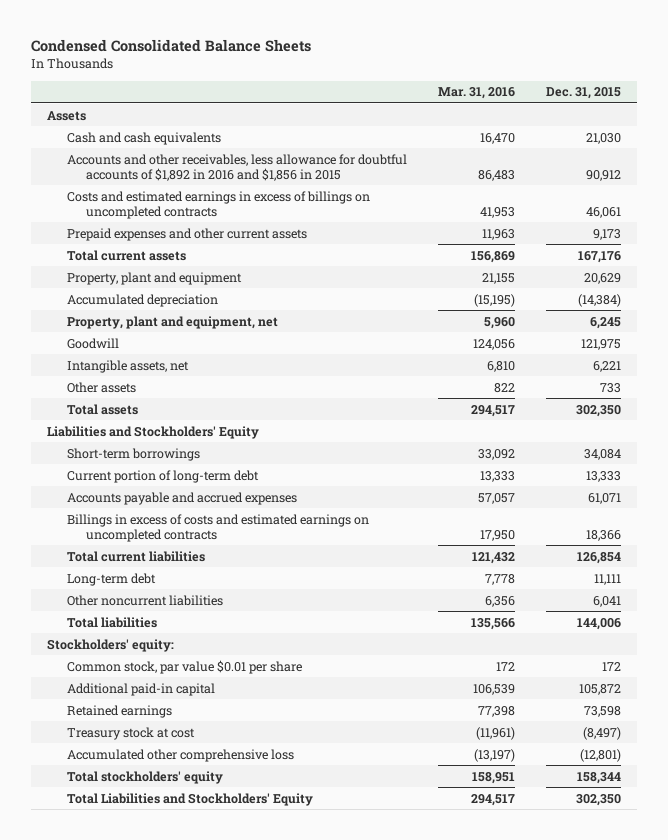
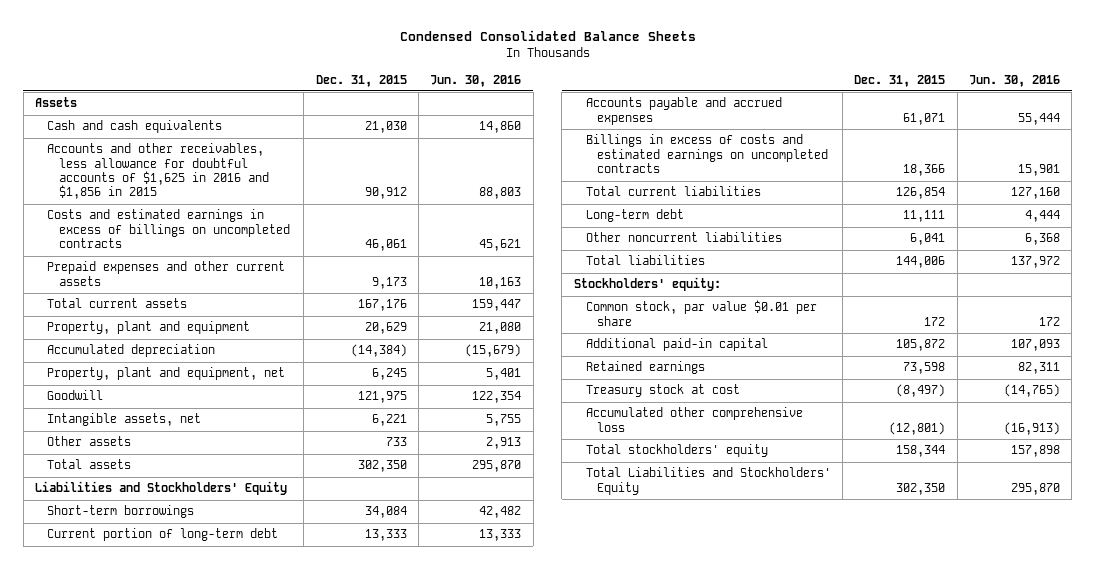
[437,87,515,100] Mar. 31, 2016 -> none
none -> [430,74,522,87] Jun. 30, 2016
[66,153,407,181] Accounts and other receivables, less allowance for doubtful accounts of $1,892 in 2016 and $1,856 in 2015 -> [46,143,269,200] Accounts and other receivables, less allowance for doubtful accounts of $1,625 in 2016 and $1,856 in 2015

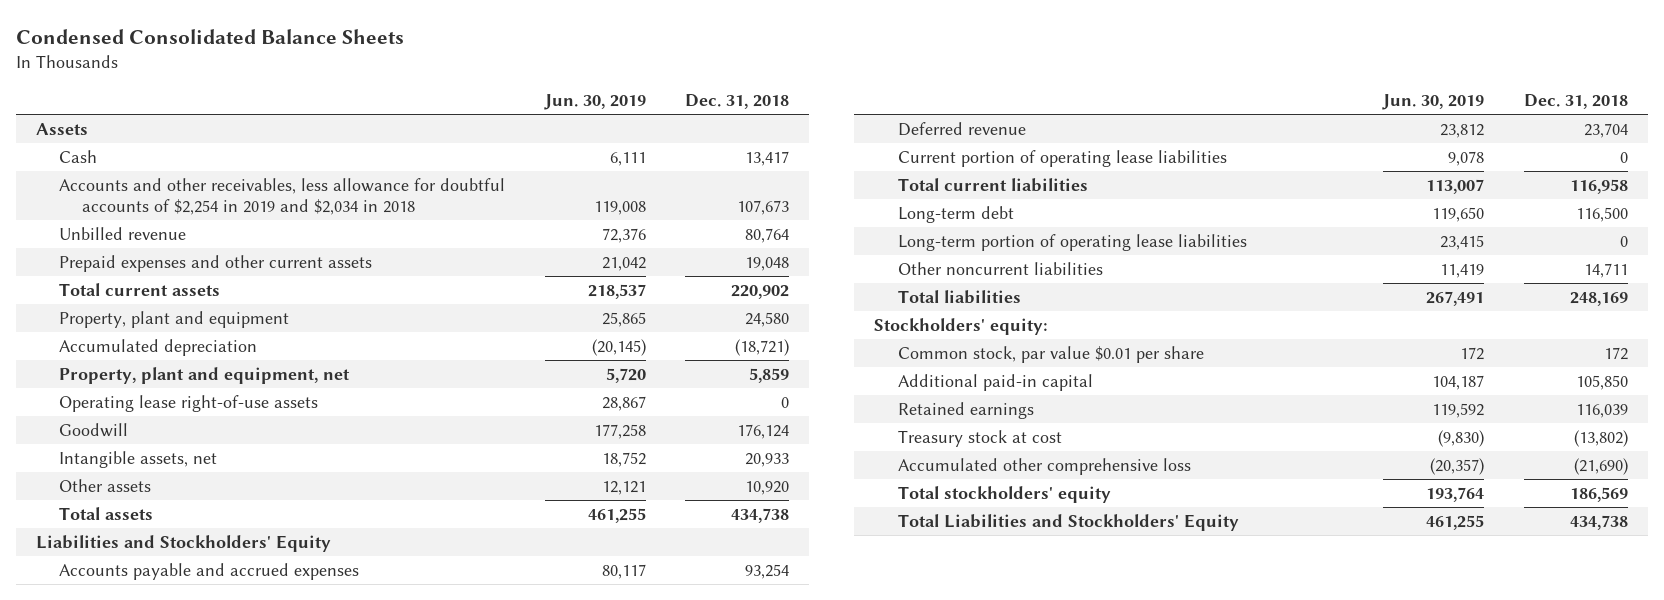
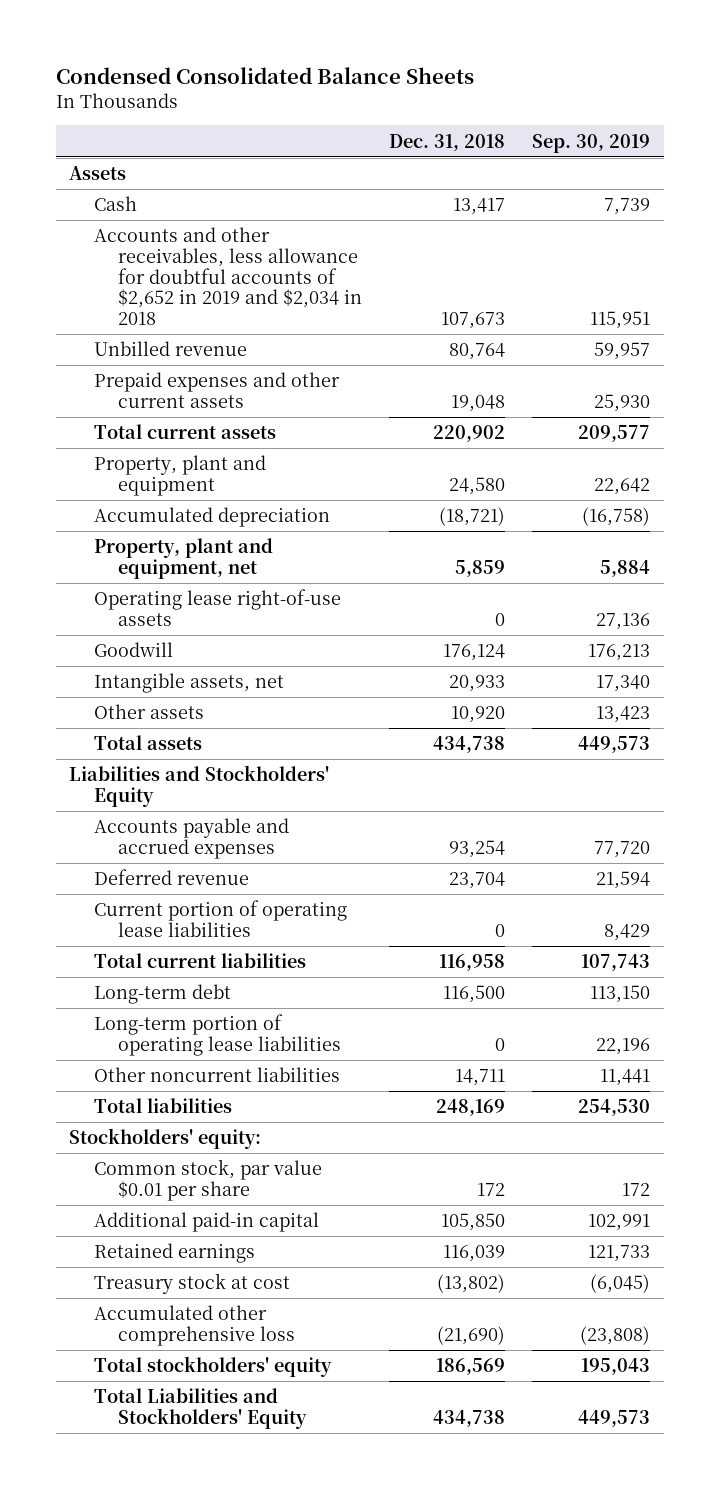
[543,94,646,111] Jun. 30, 2019 -> none
none -> [532,133,651,153] Sep. 30, 2019
[59,177,506,216] Accounts and other receivables, less allowance for doubtful accounts of $2,254 in 2019 and $2,034 in 2018 -> [93,227,363,326] Accounts and other receivables, less allowance for doubtful accounts of $2,652 in 2019 and $2,034 in 2018

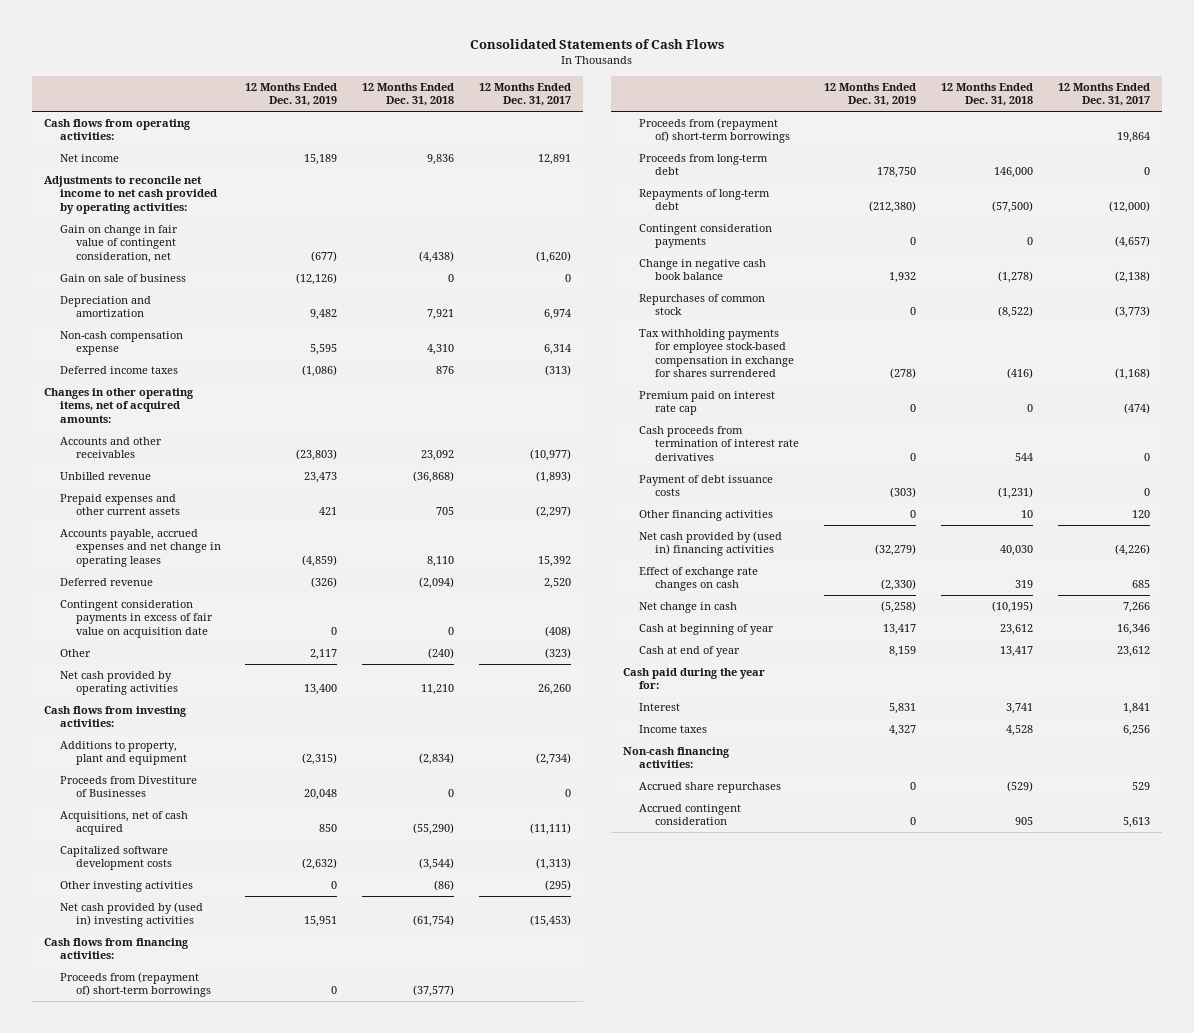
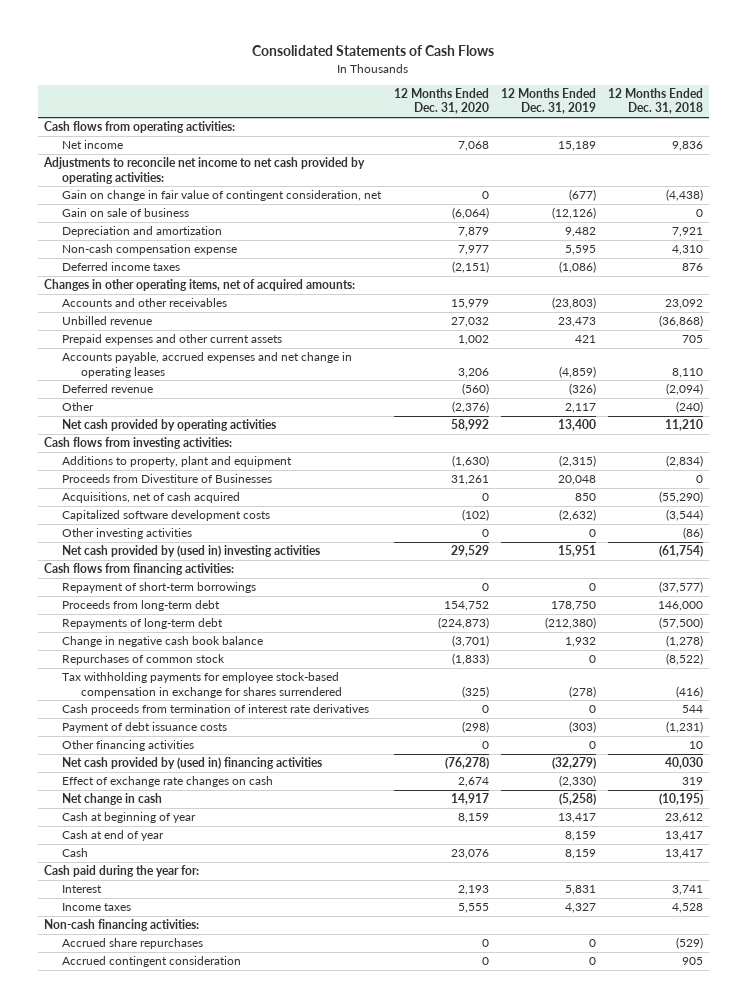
[478,82,571,107] 12 Months Ended Dec. 31, 2017 -> none
none -> [393,88,489,115] 12 Months Ended Dec. 31, 2020
[59,600,213,638] Contingent consideration payments in excess of fair value on acquisition date -> none
[639,118,790,144] Proceeds from (repayment of) short-term borrowings -> none
[59,972,211,998] Proceeds from (repayment of) short-term borrowings -> [62,582,257,594] Repayment of short-term borrowings
[639,224,773,249] Contingent consideration payments -> none
[639,391,776,416] Premium paid on interest rate cap -> none
none -> [62,848,89,858] Cash

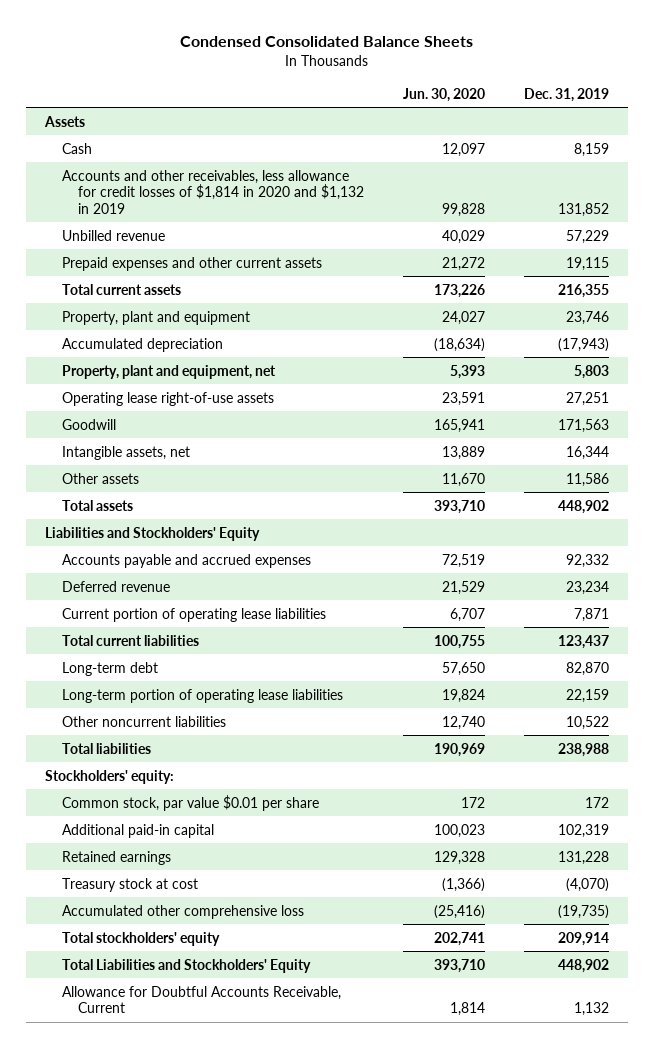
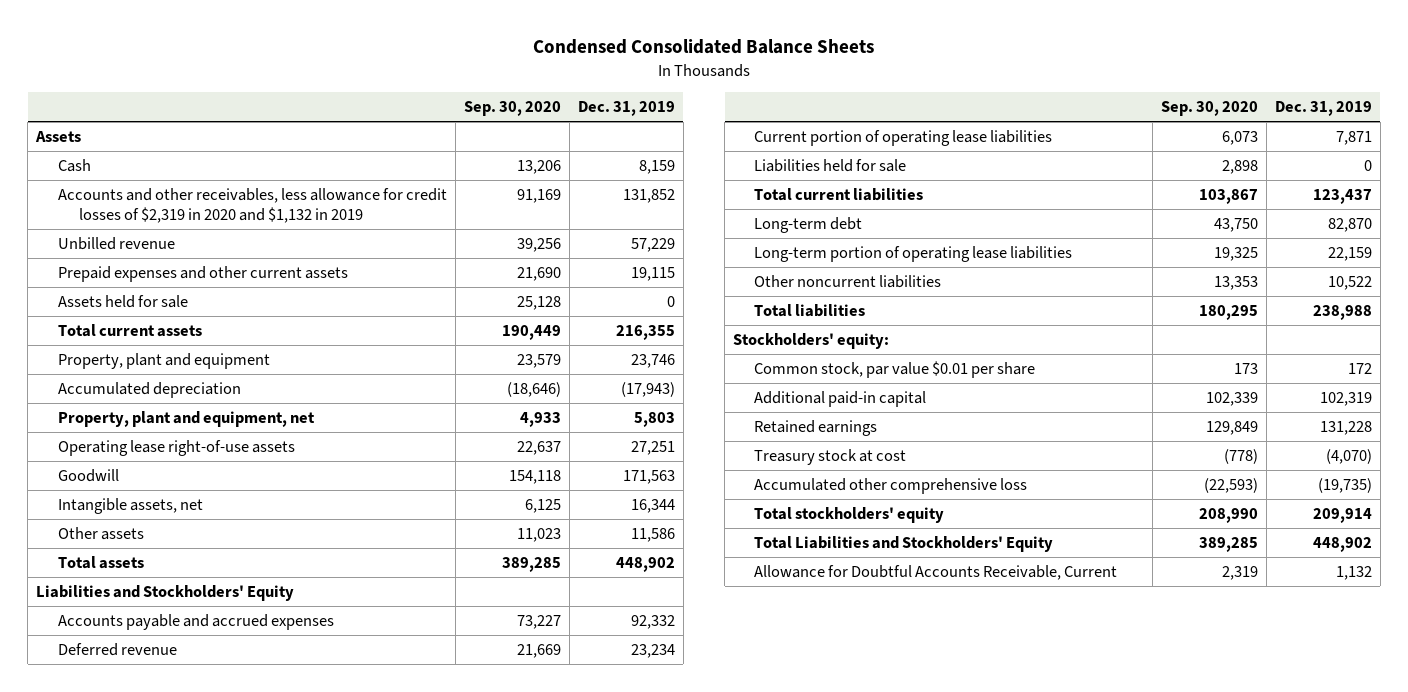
[403,87,486,102] Jun. 30, 2020 -> none
none -> [463,101,561,117] Sep. 30, 2020
[61,169,365,214] Accounts and other receivables, less allowance for credit losses of $1,814 in 2020 and $1,132 in 2019 -> [57,188,447,224] Accounts and other receivables, less allowance for credit losses of $2,319 in 2020 and $1,132 in 2019
none -> [57,295,188,309] Assets held for sale
none -> [754,159,907,173] Liabilities held for sale

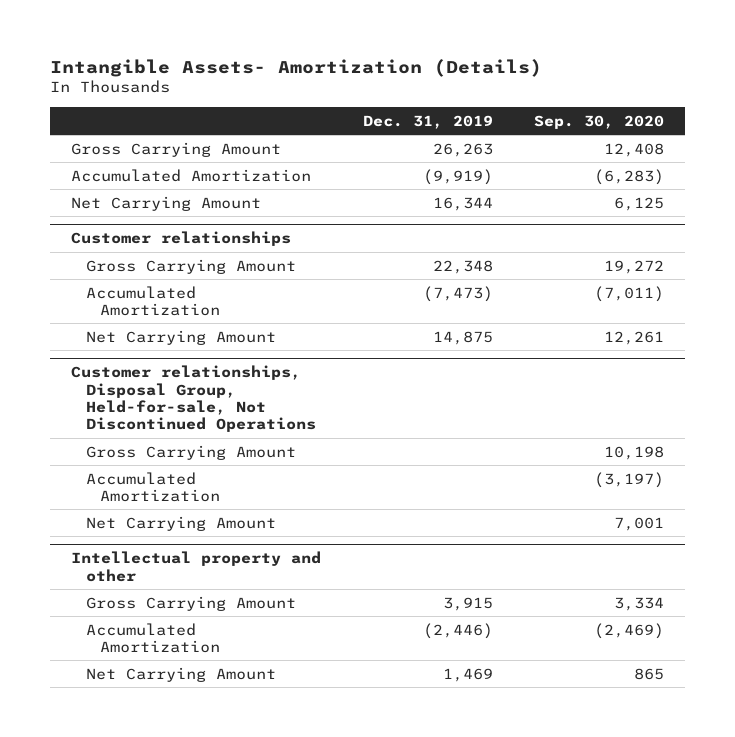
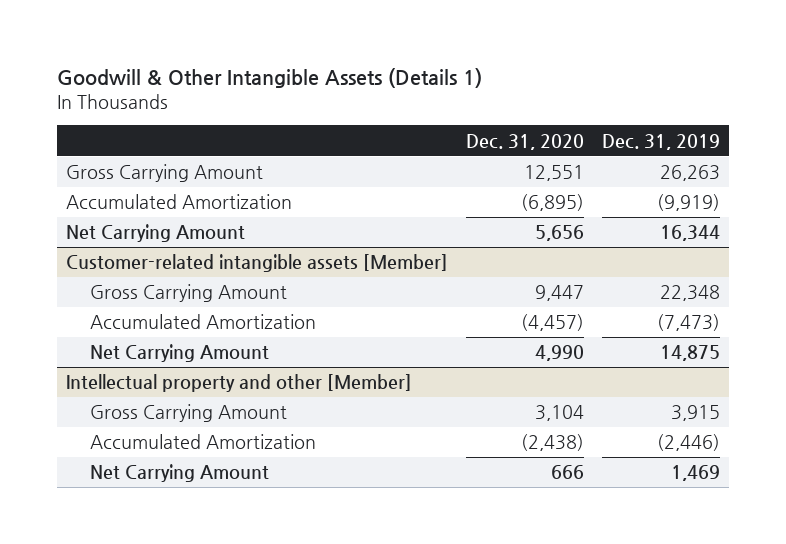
[50,58,543,77] Intangible Assets- Amortization (Details) -> [57,68,483,89] Goodwill & Other Intangible Assets (Details 1)
[534,114,665,129] Sep. 30, 2020 -> none
none -> [466,133,585,150] Dec. 31, 2020
[70,231,291,247] Customer relationships -> [66,254,449,273] Customer-related intangible assets [Member]
[70,365,316,433] Customer relationships, Disposal Group, Held-for-sale, Not Discontinued Operations -> none
[85,444,296,460] Gross Carrying Amount -> none
[85,471,221,503] Accumulated Amortization -> none
[85,515,276,531] Net Carrying Amount -> none
[70,551,321,582] Intellectual property and other -> [66,374,413,393] Intellectual property and other [Member]

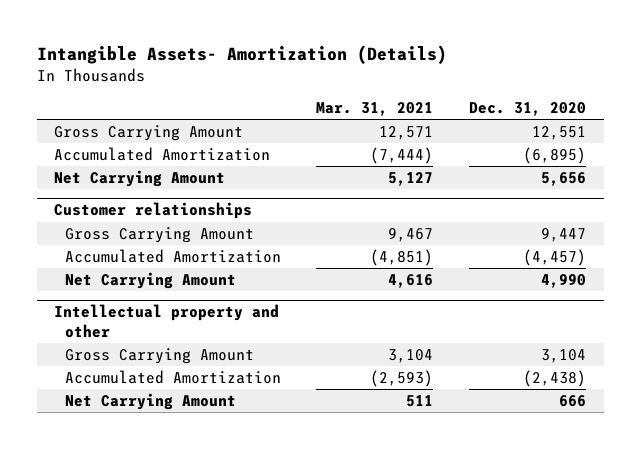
[57,68,483,89] Goodwill & Other Intangible Assets (Details 1) -> [36,45,447,65] Intangible Assets- Amortization (Details)
[602,133,721,150] Dec. 31, 2019 -> none
none -> [316,102,434,117] Mar. 31, 2021
[66,254,449,273] Customer-related intangible assets [Member] -> [54,202,253,220] Customer relationships
[66,374,413,393] Intellectual property and other [Member] -> [54,304,280,338] Intellectual property and other

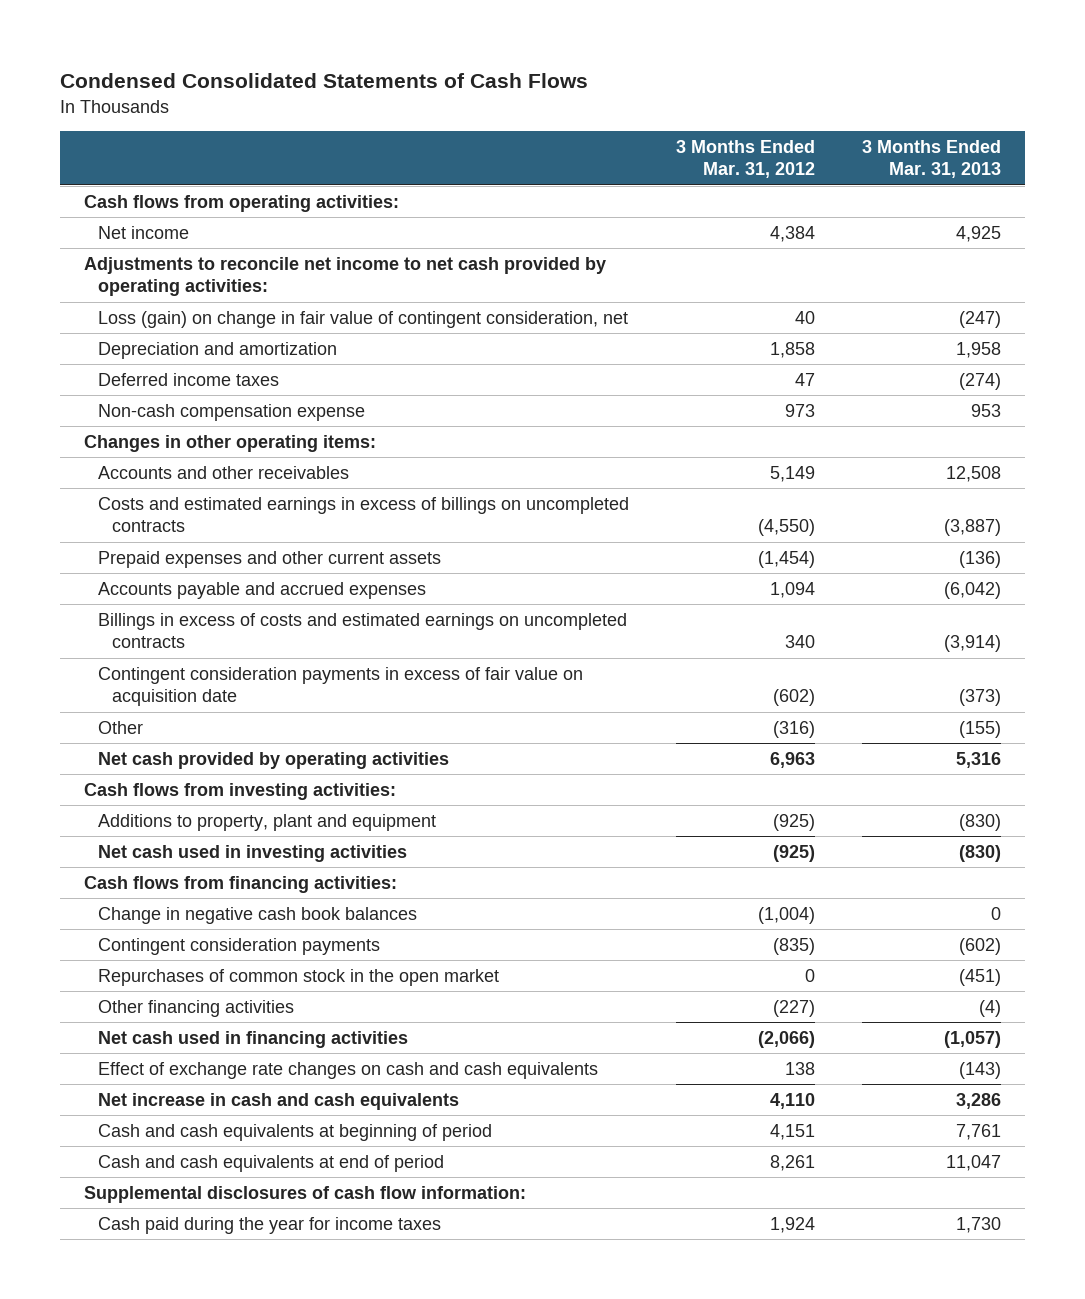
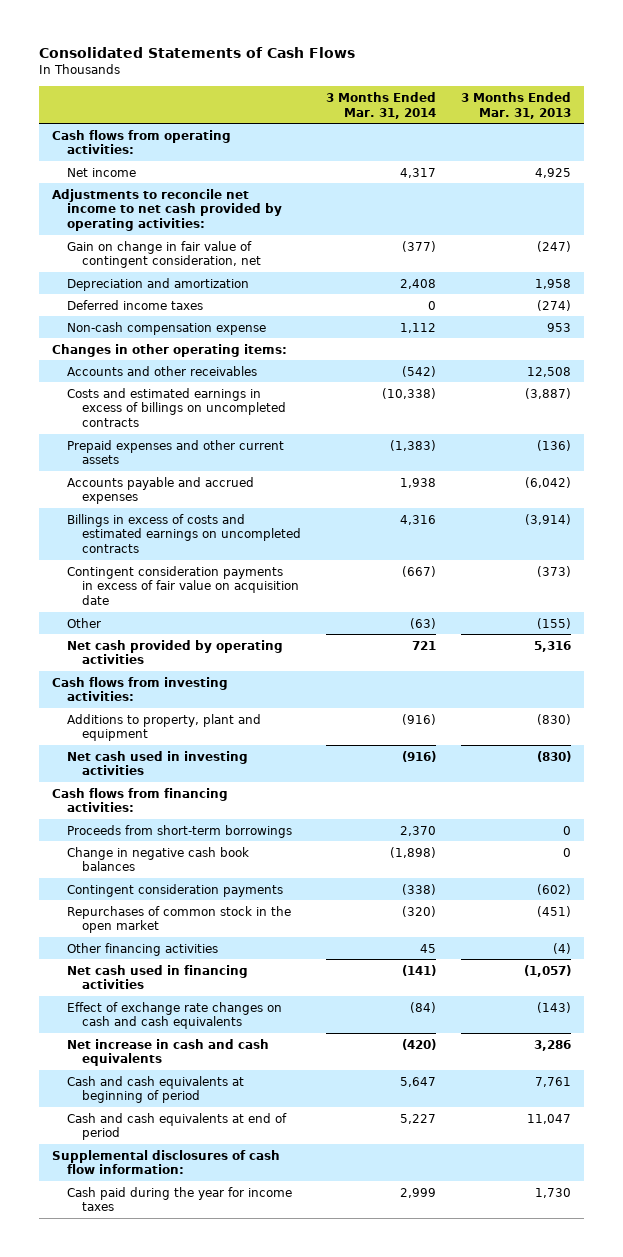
[60,73,589,89] Condensed Consolidated Statements of Cash Flows -> [39,47,356,59] Consolidated Statements of Cash Flows
[676,139,816,179] 3 Months Ended Mar. 31, 2012 -> none
none -> [326,91,437,119] 3 Months Ended Mar. 31, 2014
[98,310,629,328] Loss (gain) on change in fair value of contingent consideration, net -> [67,240,262,269] Gain on change in fair value of contingent consideration, net
none -> [67,824,293,838] Proceeds from short-term borrowings

